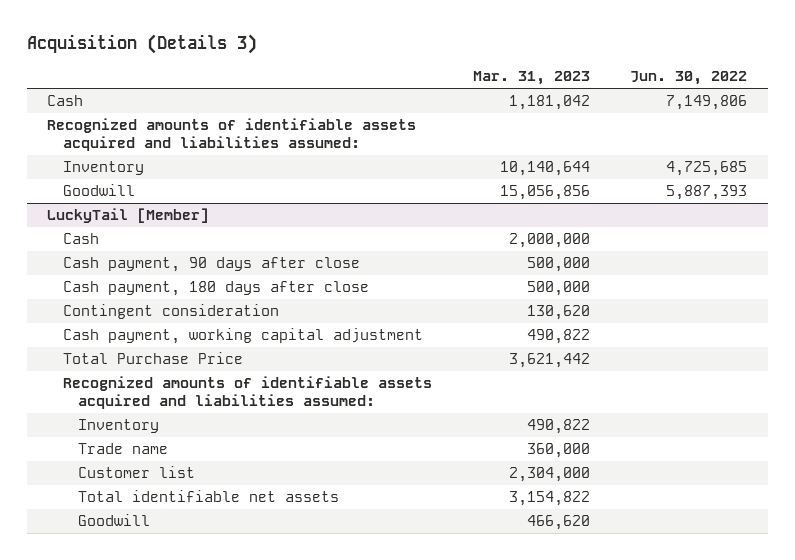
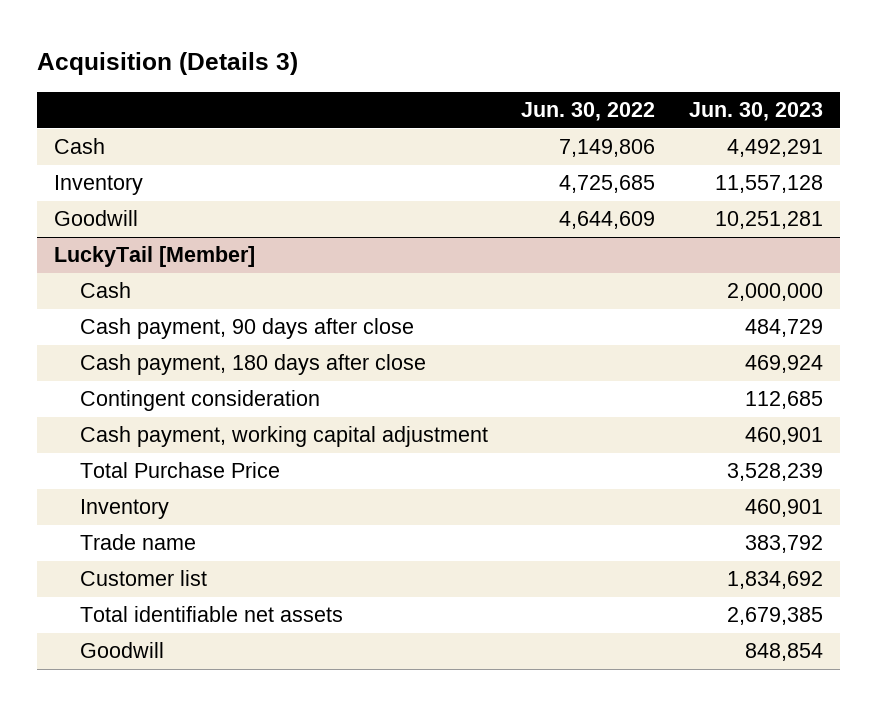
[472,71,590,86] Mar. 31, 2023 -> none
none -> [689,102,824,122] Jun. 30, 2023
[47,118,417,151] Recognized amounts of identifiable assets acquired and liabilities assumed: -> none
[666,185,748,201] 5,887,393 -> [559,211,656,230] 4,644,609
[62,376,432,409] Recognized amounts of identifiable assets acquired and liabilities assumed: -> none

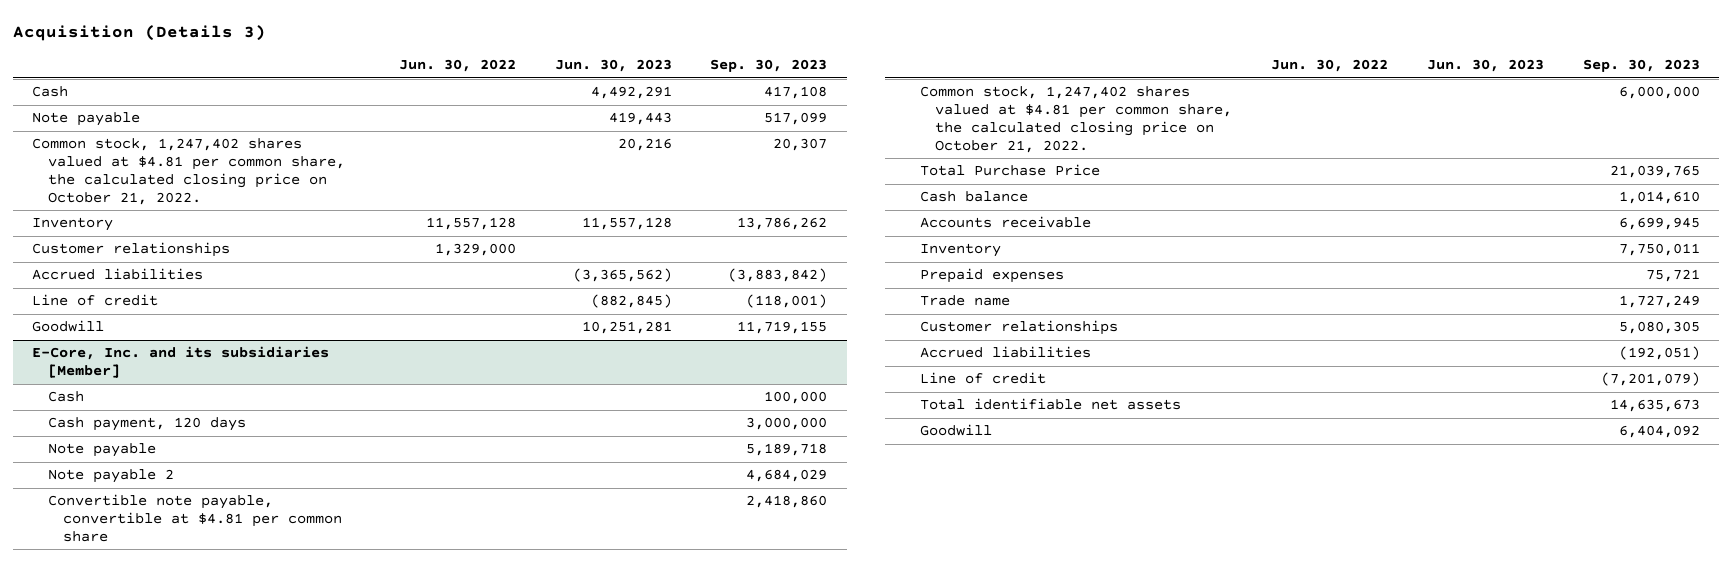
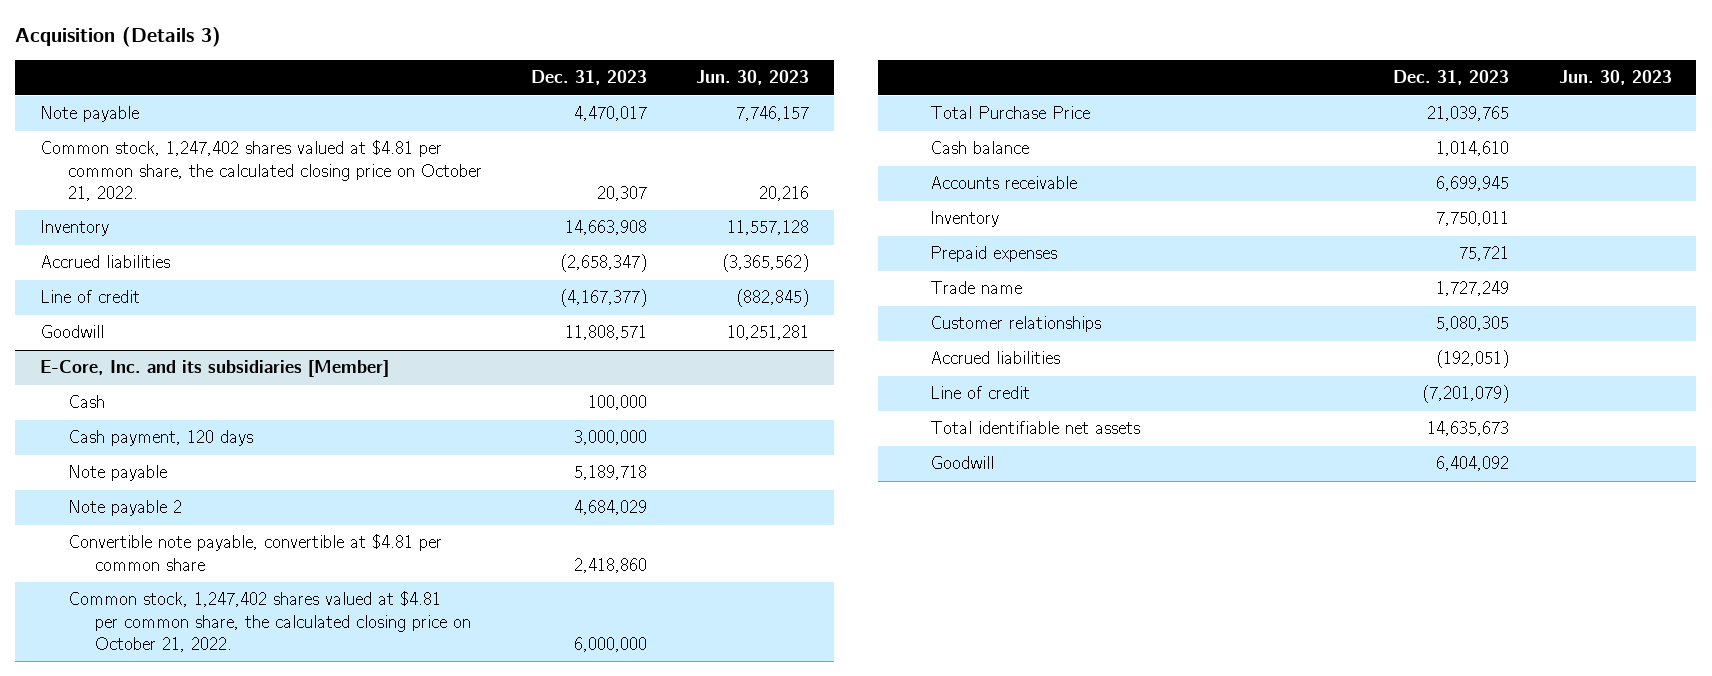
[398,59,516,73] Jun. 30, 2022 -> none
[710,59,828,73] Sep. 30, 2023 -> none
none -> [531,70,648,86] Dec. 31, 2023
[32,86,69,98] Cash -> none
[608,112,672,126] 419,443 -> [736,106,810,122] 7,746,157
[32,242,231,258] Customer relationships -> none

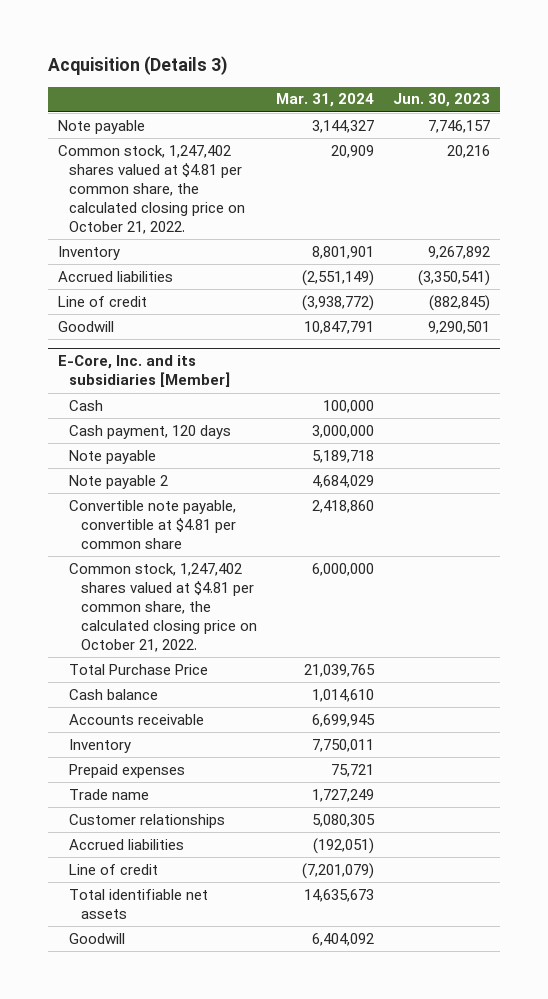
[531,70,648,86] Dec. 31, 2023 -> none
none -> [276,93,375,108] Mar. 31, 2024
[727,220,810,236] 11,557,128 -> [428,245,491,259] 9,267,892
[722,254,810,273] (3,365,562) -> [418,269,491,286] (3,350,541)
[727,325,810,341] 10,251,281 -> [428,320,491,334] 9,290,501

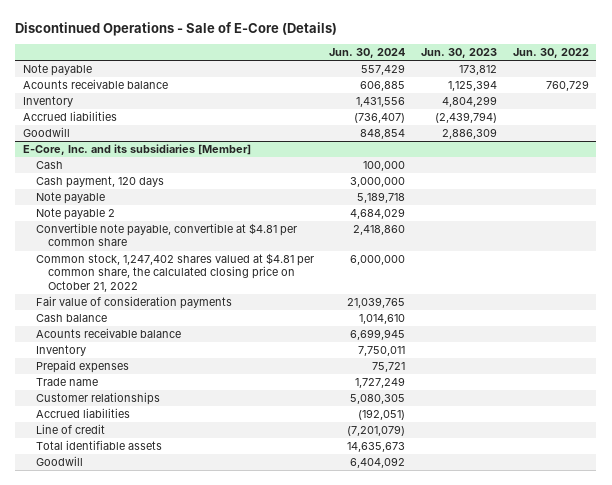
[48,56,229,76] Acquisition (Details 3) -> [15,21,338,36] Discontinued Operations - Sale of E-Core (Details)
[276,93,375,108] Mar. 31, 2024 -> none
none -> [329,48,406,59] Jun. 30, 2024
none -> [512,48,589,59] Jun. 30, 2022
[57,144,246,235] Common stock, 1,247,402 shares valued at $4.81 per common share, the calculated closing price on October 21, 2022. -> none
[57,295,147,307] Line of credit -> none
[428,119,491,133] 7,746,157 -> [458,65,497,76] 173,812
none -> [23,79,169,90] Acounts receivable balance
[428,245,491,259] 9,267,892 -> [441,96,497,108] 4,804,299
[418,269,491,286] (3,350,541) -> [434,112,497,124] (2,439,794)
[428,320,491,334] 9,290,501 -> [441,128,497,140] 2,886,309
[69,663,209,675] Total Purchase Price -> none
[69,562,258,653] Common stock, 1,247,402 shares valued at $4.81 per common share, the calculated closing price on October 21, 2022. -> [35,253,314,292] Common stock, 1,247,402 shares valued at $4.81 per common share, the calculated closing price on October 21, 2022
none -> [35,296,232,310] Fair value of consideration payments
[69,713,205,725] Accounts receivable -> [35,328,181,339] Acounts receivable balance
[69,888,209,919] Total identifiable net assets -> [35,440,162,451] Total identifiable assets

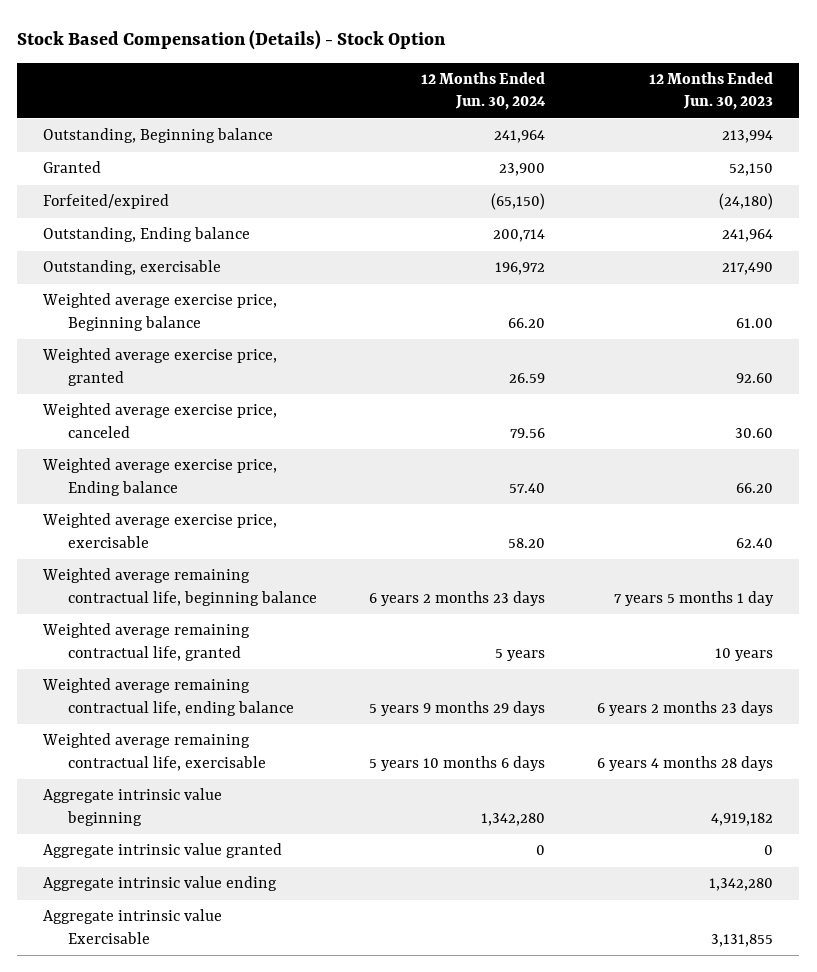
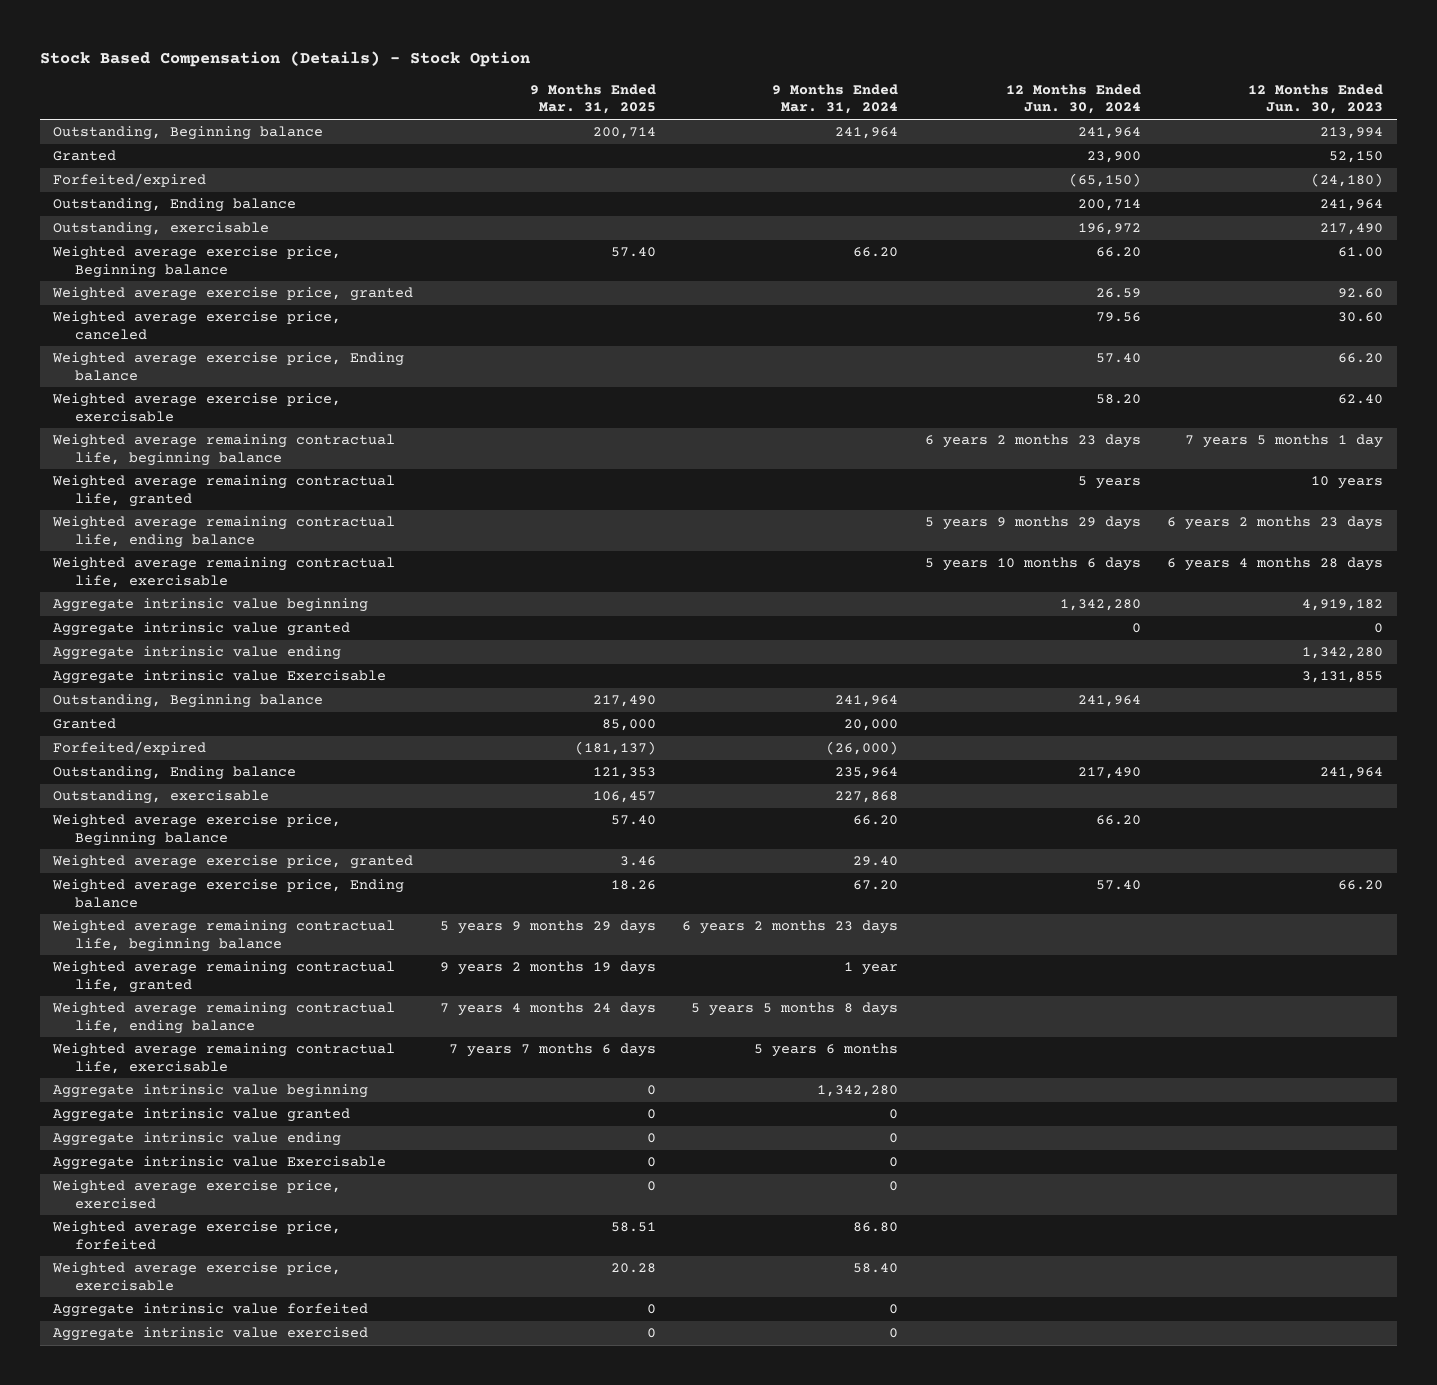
none -> [529,84,656,115] 9 Months Ended Mar. 31, 2025
none -> [772,84,899,115] 9 Months Ended Mar. 31, 2024
none -> [53,694,324,709] Outstanding, Beginning balance
none -> [53,718,117,730] Granted
none -> [53,741,207,756] Forfeited/expired
none -> [53,766,297,781] Outstanding, Ending balance
none -> [53,790,270,805] Outstanding, exercisable
none -> [52,814,342,846] Weighted average exercise price, Beginning balance
none -> [52,855,414,870] Weighted average exercise price, granted
none -> [52,879,405,908] Weighted average exercise price, Ending balance
none -> [52,920,396,952] Weighted average remaining contractual life, beginning balance
none -> [52,961,396,993] Weighted average remaining contractual life, granted
none -> [52,1002,396,1034] Weighted average remaining contractual life, ending balance
none -> [52,1043,396,1074] Weighted average remaining contractual life, exercisable
none -> [53,1084,369,1099] Aggregate intrinsic value beginning
none -> [53,1108,351,1123] Aggregate intrinsic value granted
none -> [53,1132,342,1147] Aggregate intrinsic value ending
none -> [53,1156,387,1171] Aggregate intrinsic value Exercisable
none -> [52,1180,342,1209] Weighted average exercise price, exercised
none -> [52,1221,342,1250] Weighted average exercise price, forfeited
none -> [52,1262,342,1291] Weighted average exercise price, exercisable
none -> [53,1303,369,1318] Aggregate intrinsic value forfeited
none -> [53,1327,369,1342] Aggregate intrinsic value exercised

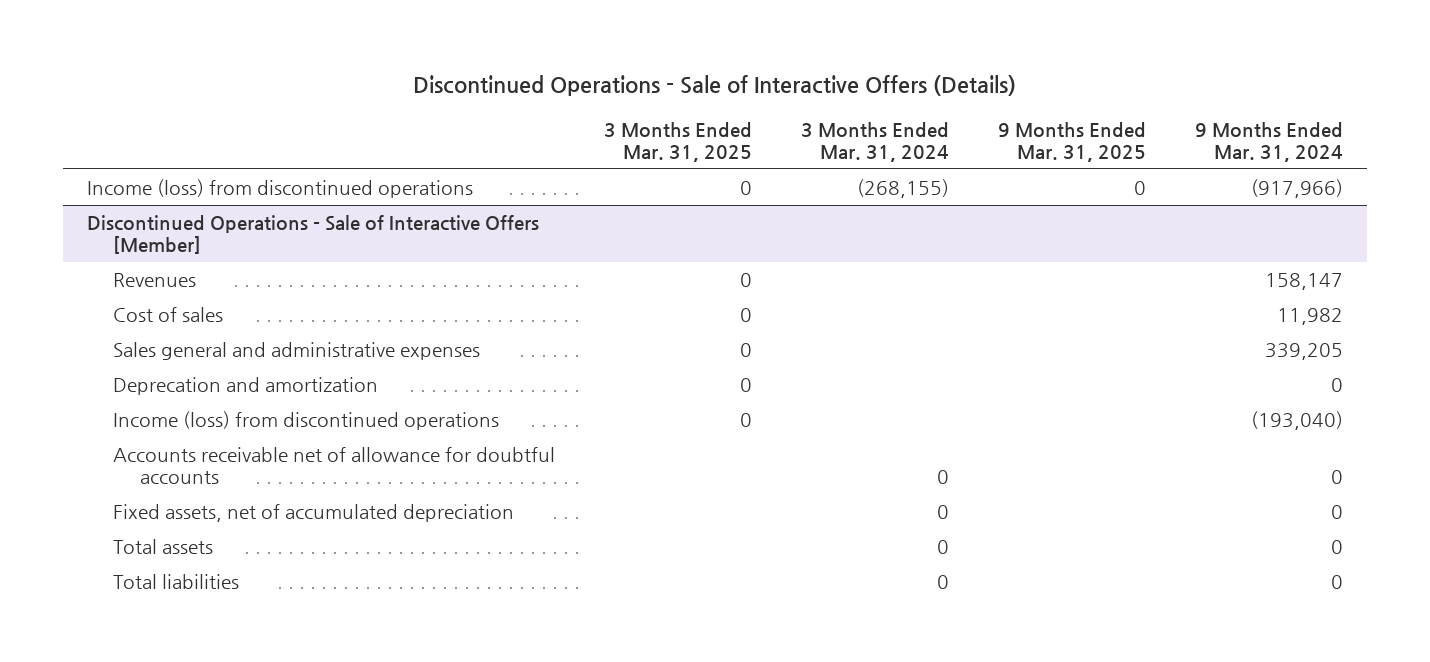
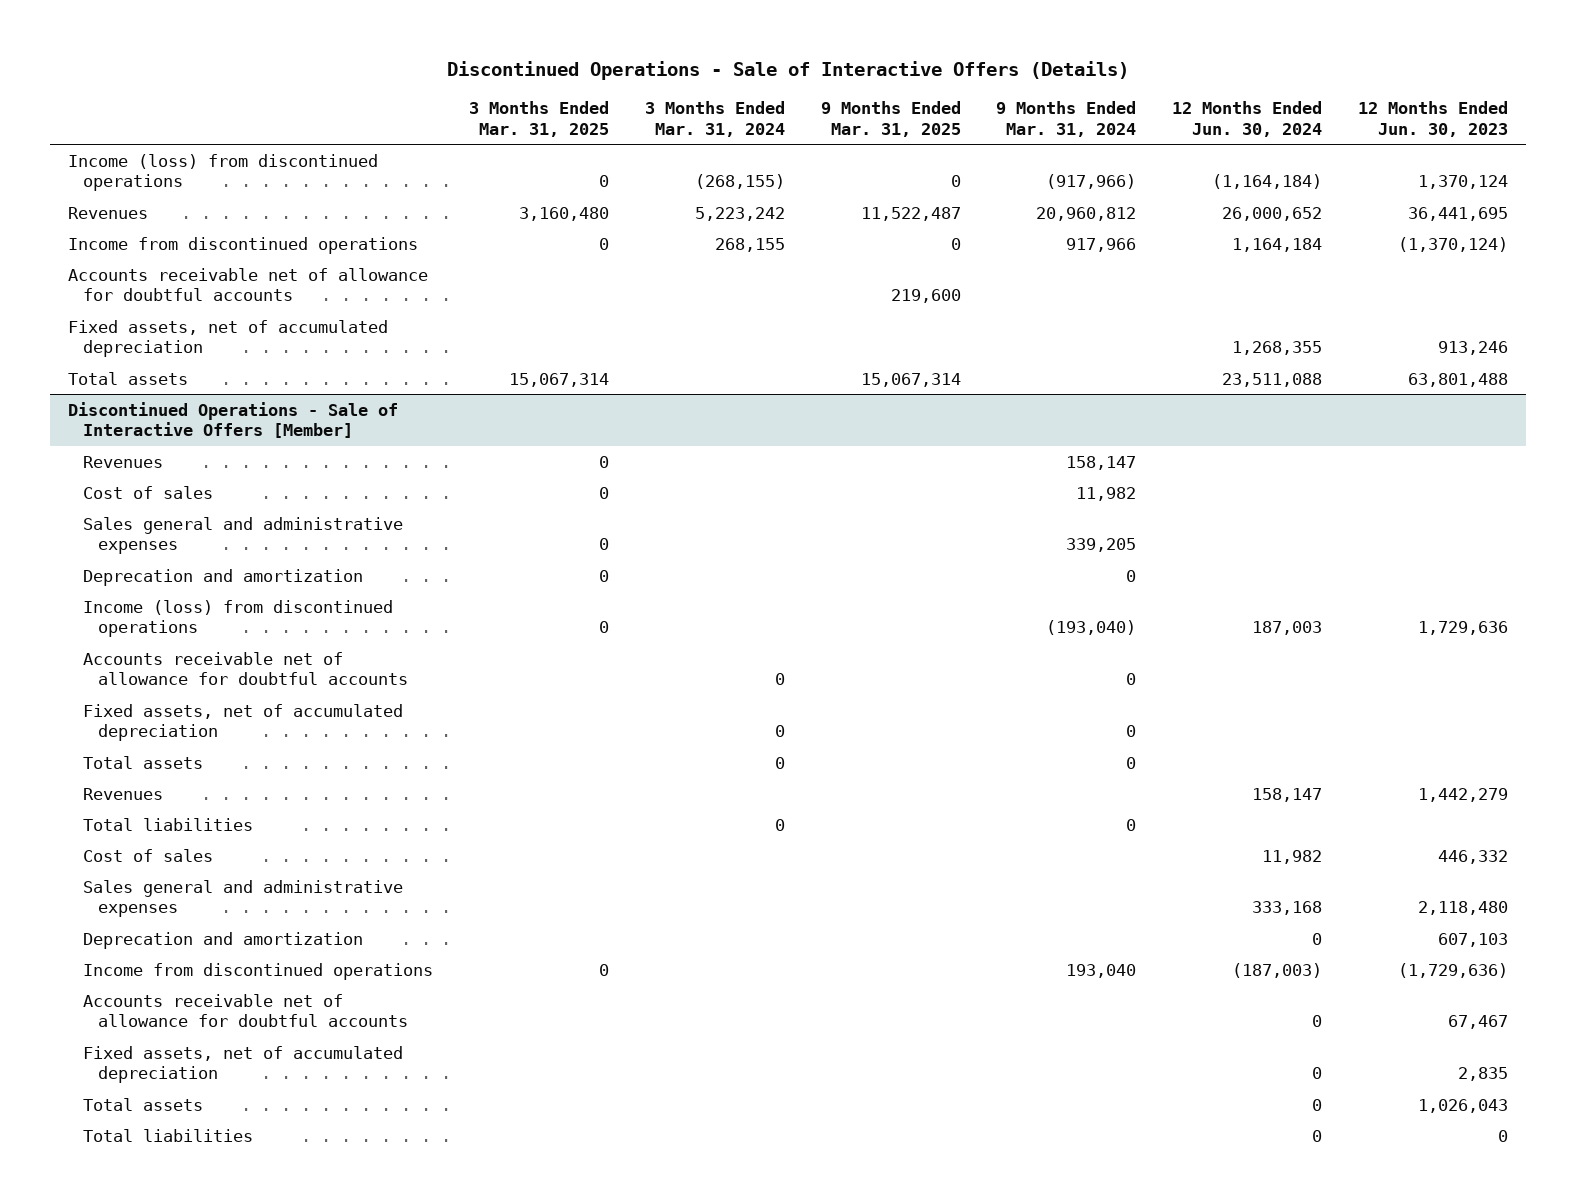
none -> [1172,101,1323,137] 12 Months Ended Jun. 30, 2024
none -> [1358,101,1509,137] 12 Months Ended Jun. 30, 2023
none -> [67,206,148,219] Revenues
none -> [67,236,418,254] Income from discontinued operations
none -> [67,267,428,302] Accounts receivable net of allowance for doubtful accounts
none -> [67,319,388,358] Fixed assets, net of accumulated depreciation
none -> [67,371,188,385] Total assets
none -> [82,787,163,800] Revenues
none -> [82,848,213,862] Cost of sales
none -> [82,879,403,918] Sales general and administrative expenses
none -> [82,931,363,949] Deprecation and amortization
none -> [82,962,433,980] Income from discontinued operations
none -> [82,993,408,1028] Accounts receivable net of allowance for doubtful accounts
none -> [82,1045,403,1084] Fixed assets, net of accumulated depreciation
none -> [82,1097,203,1111] Total assets
none -> [82,1128,253,1142] Total liabilities

